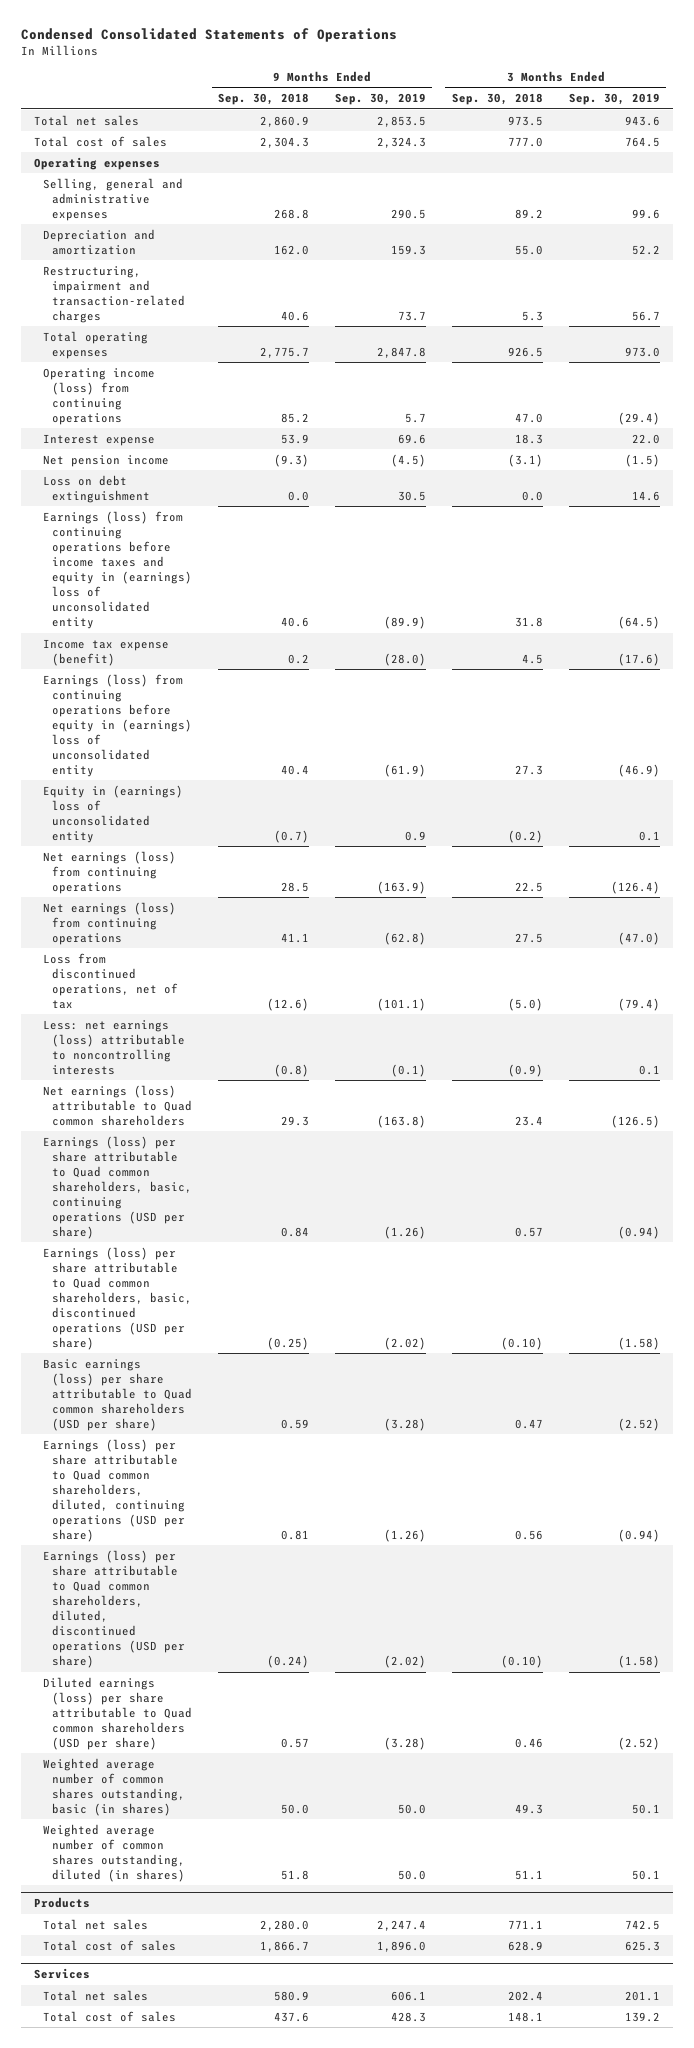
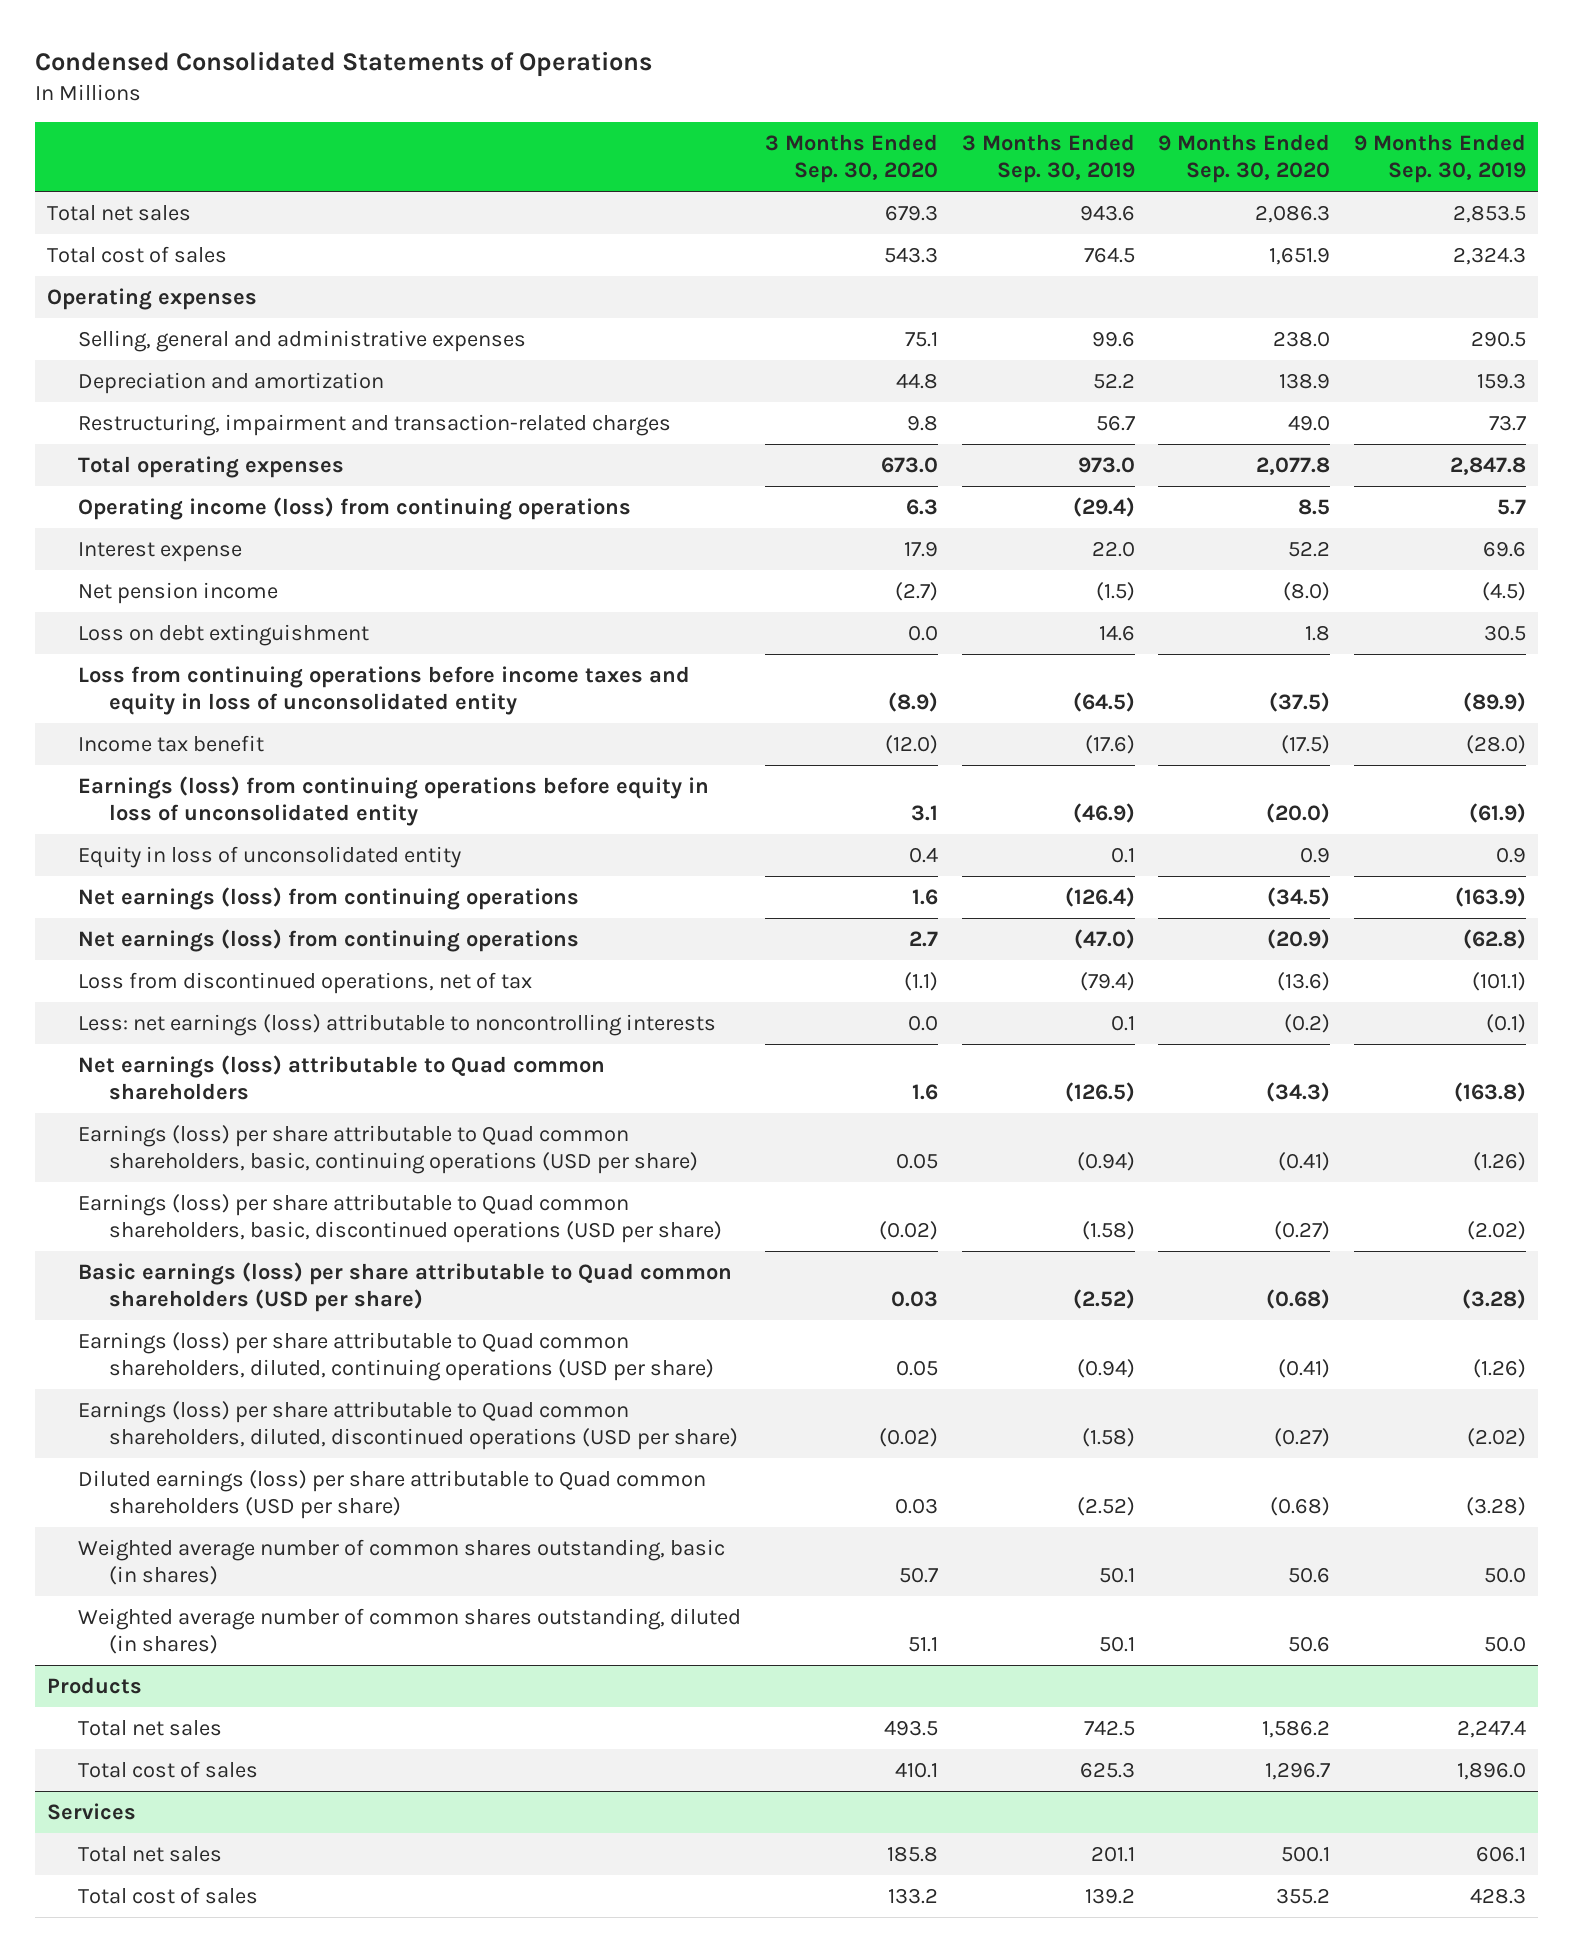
[218,93,310,106] Sep. 30, 2018 -> none
[451,93,543,106] Sep. 30, 2018 -> none
none -> [764,134,938,184] 3 Months Ended Sep. 30, 2020
none -> [1158,134,1331,184] 9 Months Ended Sep. 30, 2020
[43,510,193,630] Earnings (loss) from continuing operations before income taxes and equity in (earnings) loss of unconsolidated entity -> [78,665,691,716] Loss from continuing operations before income taxes and equity in loss of unconsolidated entity
[43,638,170,666] Income tax expense (benefit) -> [78,734,265,752] Income tax benefit
[43,673,193,778] Earnings (loss) from continuing operations before equity in (earnings) loss of unconsolidated entity -> [78,775,710,827] Earnings (loss) from continuing operations before equity in loss of unconsolidated entity
[43,784,184,843] Equity in (earnings) loss of unconsolidated entity -> [78,845,462,868] Equity in loss of unconsolidated entity

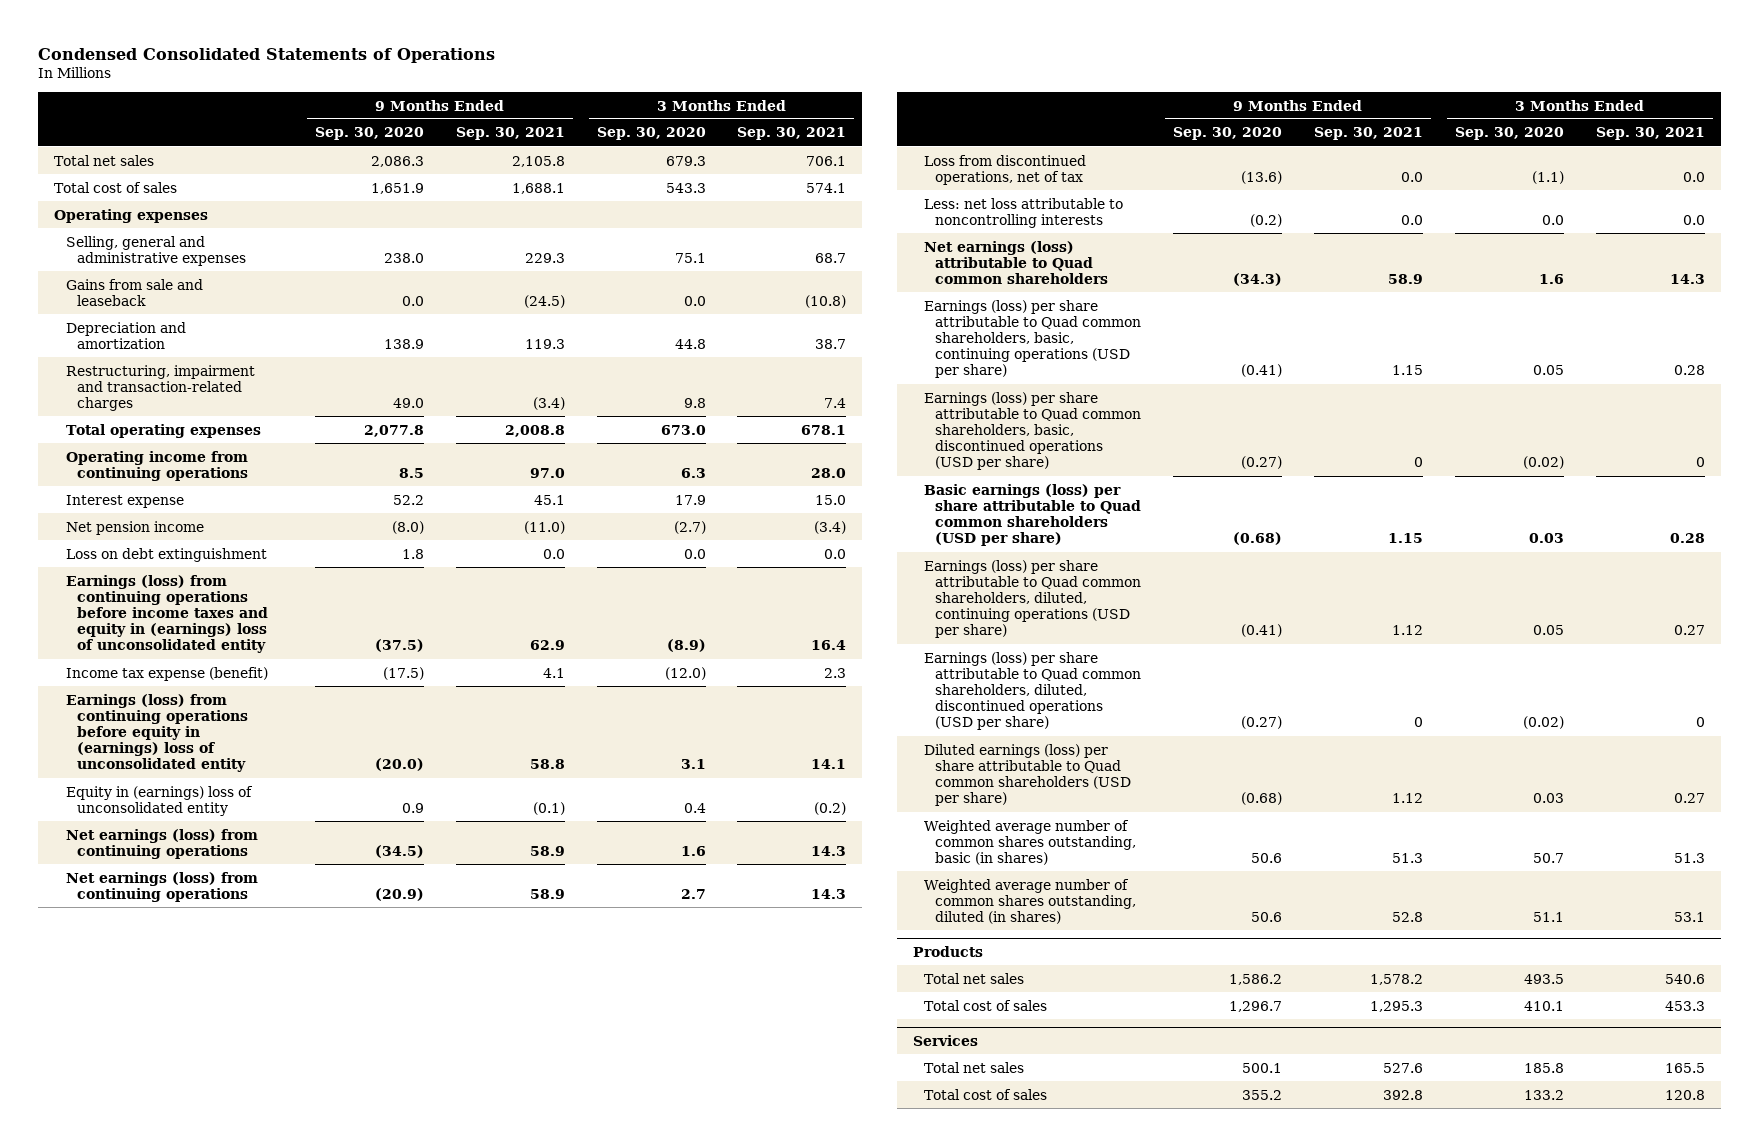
[961,134,1135,184] 3 Months Ended Sep. 30, 2019 -> none
[1354,134,1527,184] 9 Months Ended Sep. 30, 2019 -> none
none -> [455,127,565,141] Sep. 30, 2021
none -> [737,127,847,141] Sep. 30, 2021
none -> [65,278,203,306] Gains from sale and leaseback
[78,496,632,520] Operating income (loss) from continuing operations -> [65,450,248,481] Operating income from continuing operations
[78,665,691,716] Loss from continuing operations before income taxes and equity in loss of unconsolidated entity -> [65,574,268,654] Earnings (loss) from continuing operations before income taxes and equity in (earnings) loss of unconsolidated entity
[78,734,265,752] Income tax benefit -> [65,666,268,681] Income tax expense (benefit)
[78,775,710,827] Earnings (loss) from continuing operations before equity in loss of unconsolidated entity -> [65,693,248,773] Earnings (loss) from continuing operations before equity in (earnings) loss of unconsolidated entity
[78,845,462,868] Equity in loss of unconsolidated entity -> [65,785,253,816] Equity in (earnings) loss of unconsolidated entity
[78,1013,717,1036] Less: net earnings (loss) attributable to noncontrolling interests -> [924,197,1124,228] Less: net loss attributable to noncontrolling interests

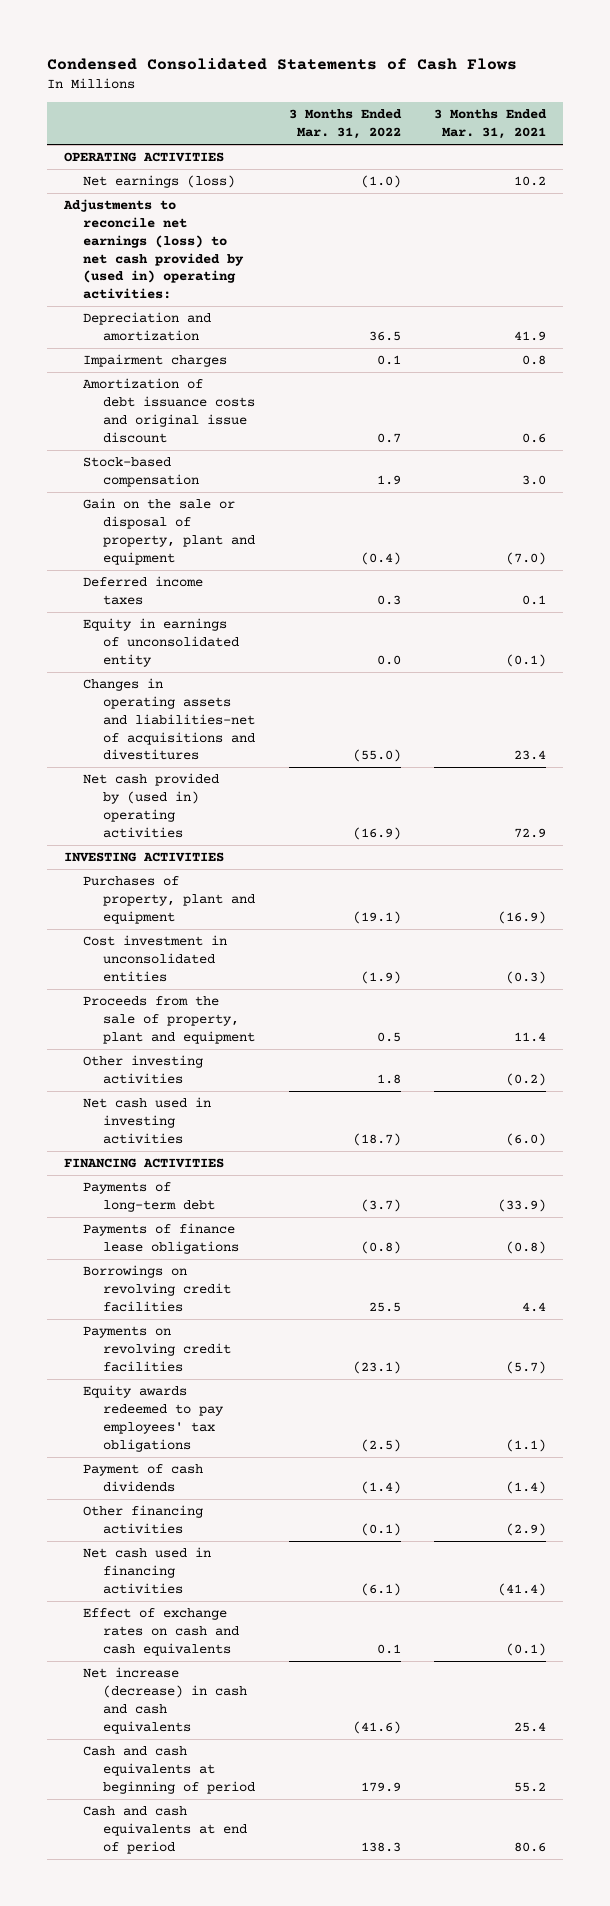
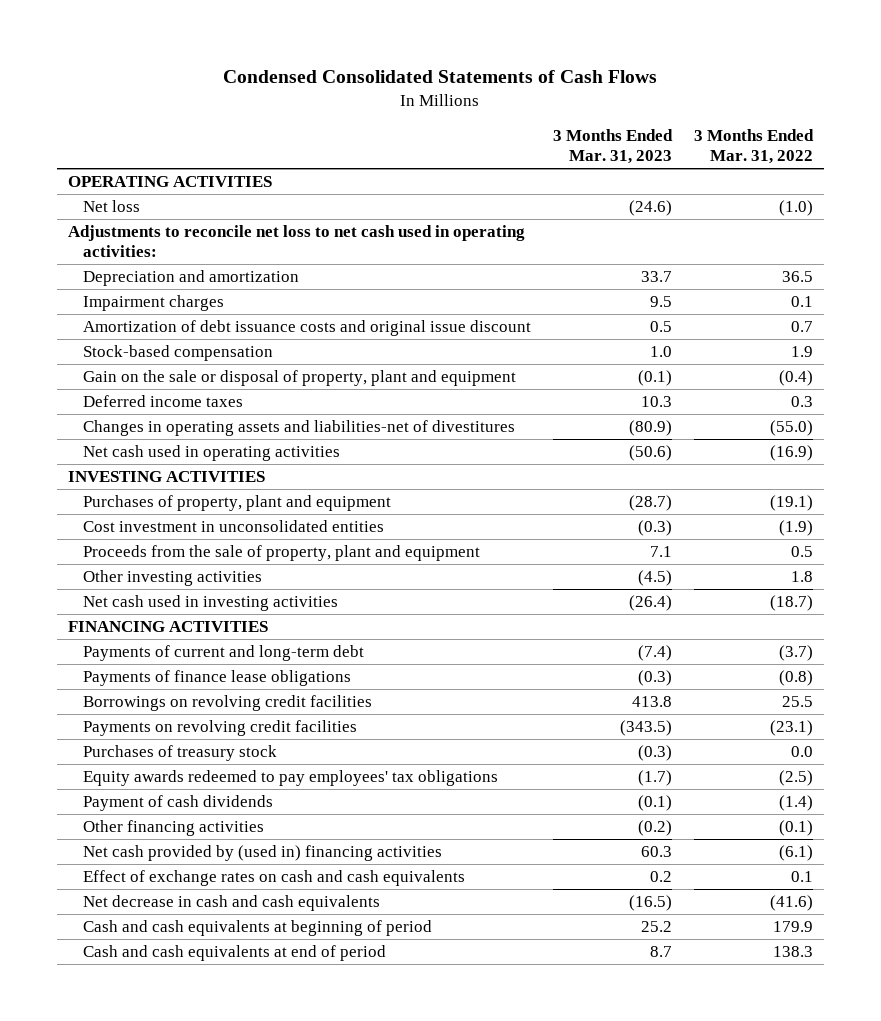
[434,109,548,140] 3 Months Ended Mar. 31, 2021 -> none
none -> [552,129,673,165] 3 Months Ended Mar. 31, 2023
[83,175,236,189] Net earnings (loss) -> [82,199,140,212] Net loss
[62,199,245,300] Adjustments to reconcile net earnings (loss) to net cash provided by (used in) operating activities: -> [68,224,526,258] Adjustments to reconcile net loss to net cash used in operating activities:
[83,618,239,667] Equity in earnings of unconsolidated entity -> none
[83,678,255,761] Changes in operating assets and liabilities-net of acquisitions and divestitures -> [82,419,515,436] Changes in operating assets and liabilities-net of divestitures
[83,773,220,838] Net cash provided by (used in) operating activities -> [82,444,340,461] Net cash used in operating activities
[83,1182,215,1212] Payments of long-term debt -> [82,644,364,661] Payments of current and long-term debt
none -> [82,744,277,761] Purchases of treasury stock
[83,1547,212,1594] Net cash used in financing activities -> [82,844,442,861] Net cash provided by (used in) financing activities
[83,1667,247,1734] Net increase (decrease) in cash and cash equivalents -> [82,894,380,911] Net decrease in cash and cash equivalents

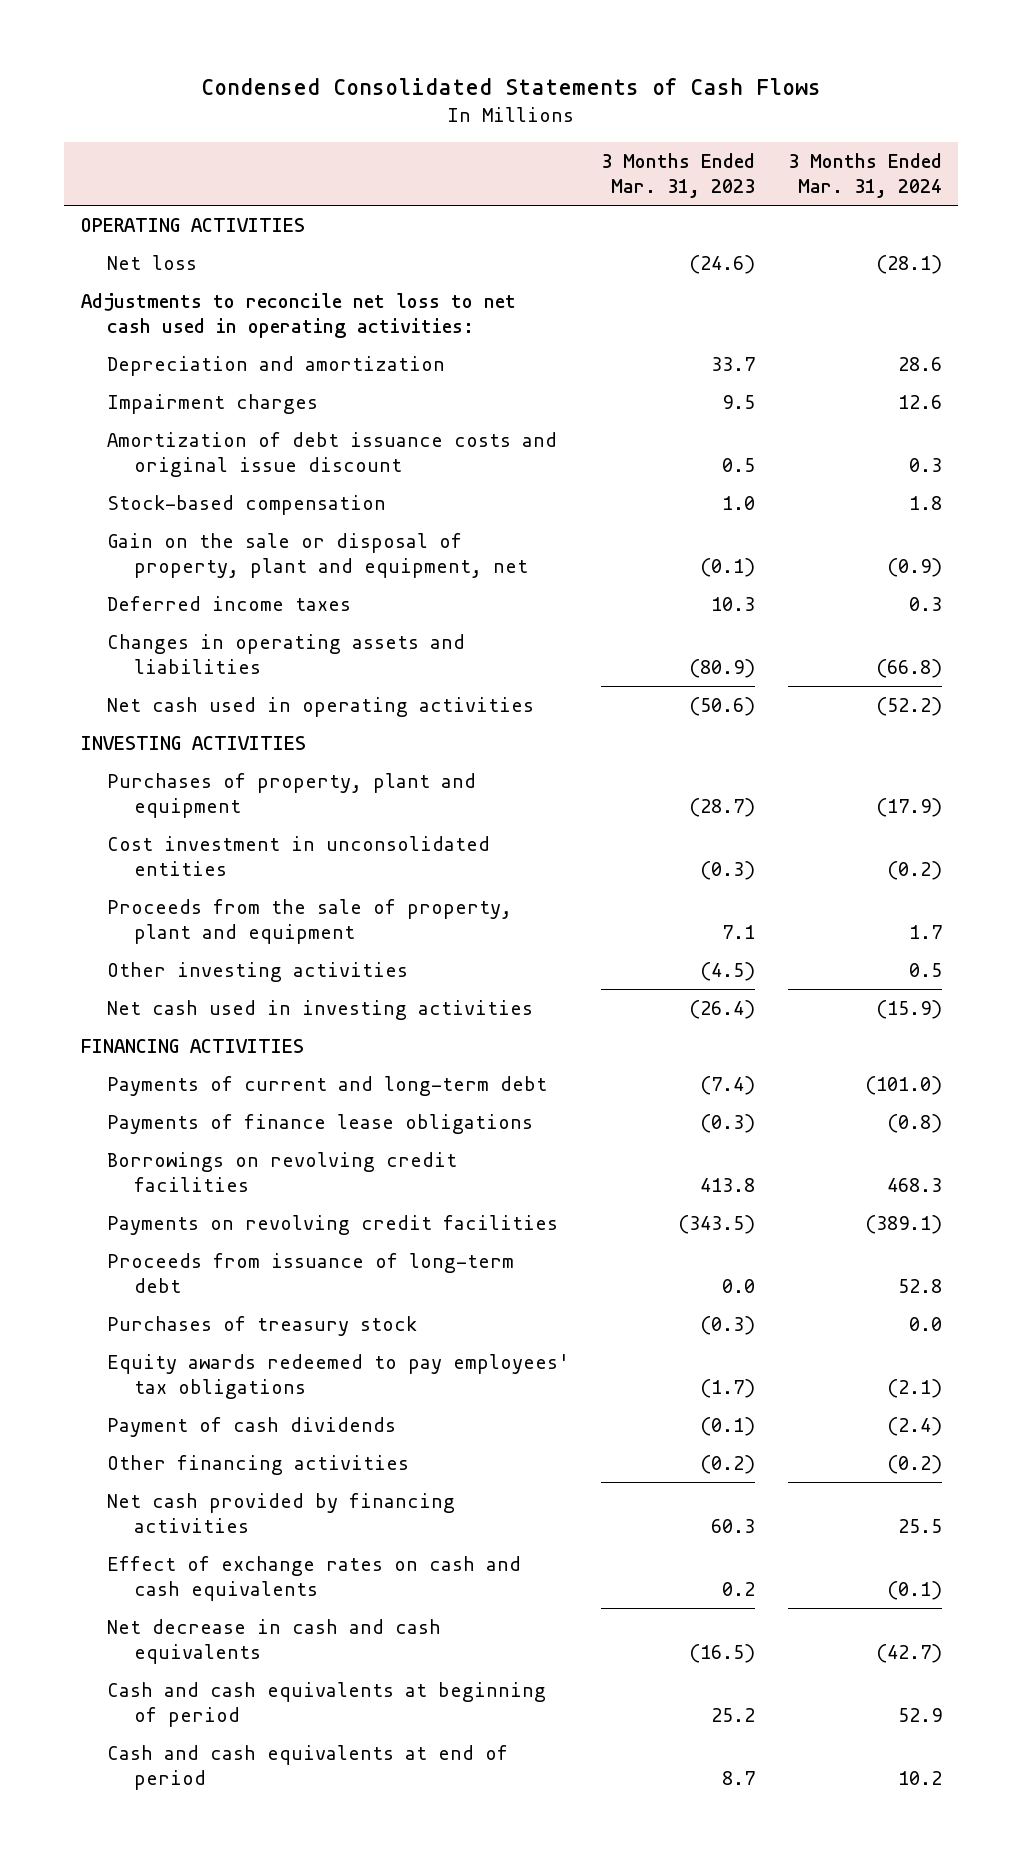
[693,129,814,165] 3 Months Ended Mar. 31, 2022 -> none
none -> [787,152,942,199] 3 Months Ended Mar. 31, 2024
[82,369,516,386] Gain on the sale or disposal of property, plant and equipment -> [107,532,528,578] Gain on the sale or disposal of property, plant and equipment, net
[82,419,515,436] Changes in operating assets and liabilities-net of divestitures -> [107,633,466,674] Changes in operating assets and liabilities
none -> [107,1252,515,1293] Proceeds from issuance of long-term debt
[82,844,442,861] Net cash provided by (used in) financing activities -> [107,1492,456,1533] Net cash provided by financing activities

